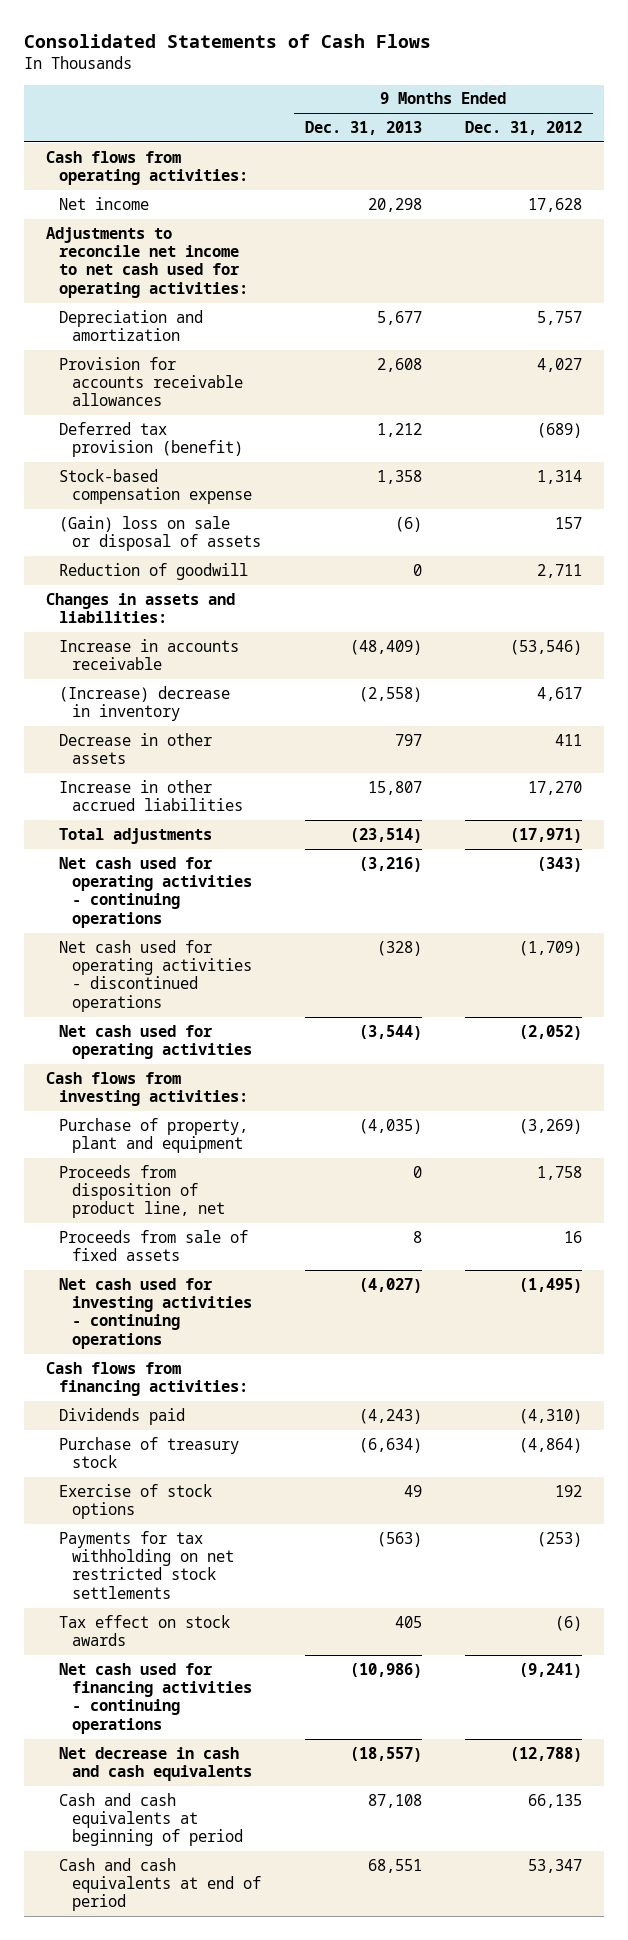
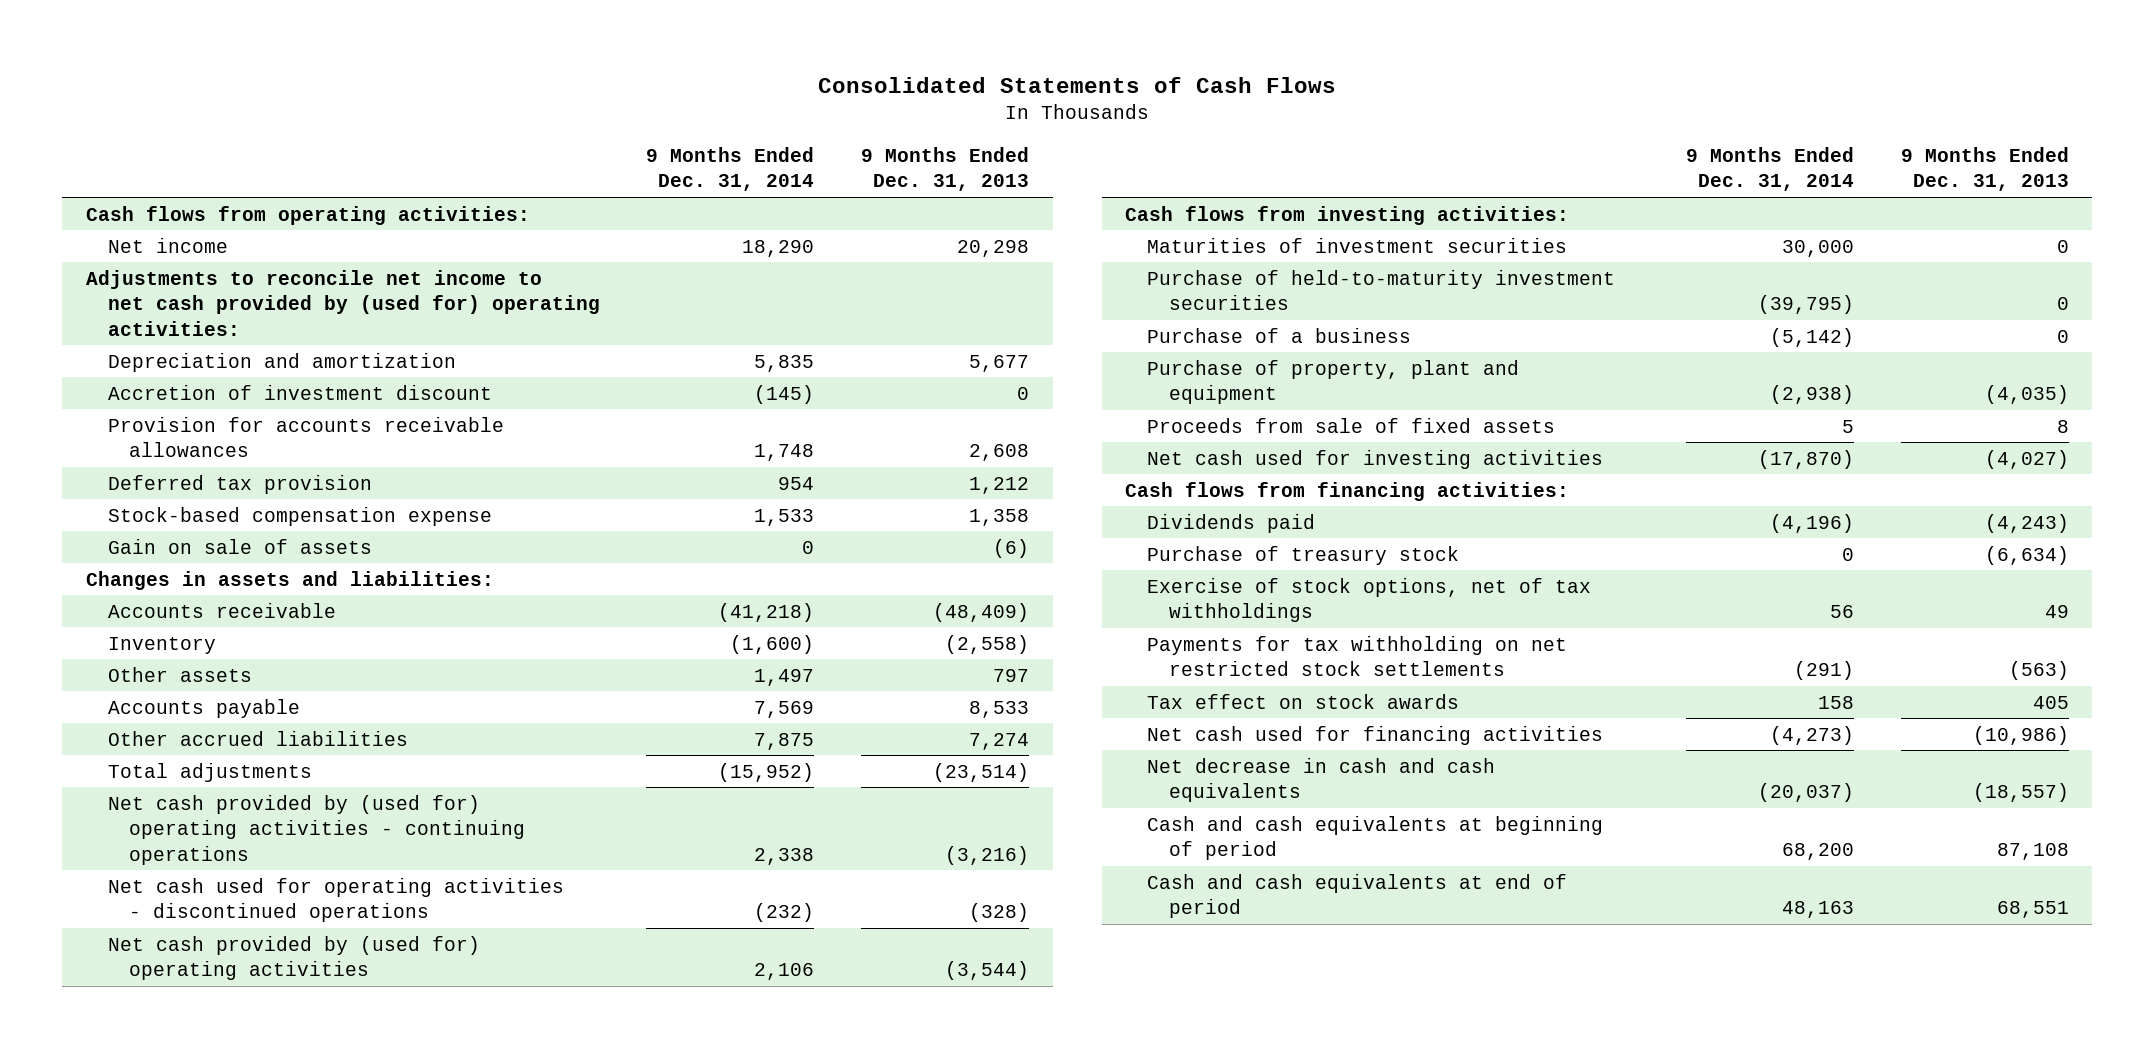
[465,120,583,135] Dec. 31, 2012 -> none
none -> [646,146,815,192] 9 Months Ended Dec. 31, 2014
[45,226,248,298] Adjustments to reconcile net income to net cash used for operating activities: -> [85,269,600,336] Adjustments to reconcile net income to net cash provided by (used for) operating activities:
none -> [107,384,492,400] Accretion of investment discount
[58,421,243,458] Deferred tax provision (benefit) -> [107,474,372,494] Deferred tax provision
[58,562,248,580] Reduction of goodwill -> none
[58,515,261,552] (Gain) loss on sale or disposal of assets -> [107,538,372,554] Gain on sale of assets
[58,638,239,671] Increase in accounts receivable -> [107,602,336,618] Accounts receivable
[58,685,230,722] (Increase) decrease in inventory -> [107,636,216,654] Inventory
[58,732,212,765] Decrease in other assets -> [107,666,252,682] Other assets
none -> [107,698,300,718] Accounts payable
[58,779,243,812] Increase in other accrued liabilities -> [107,730,408,746] Other accrued liabilities
[367,780,422,795] 15,807 -> [969,732,1030,750] 7,274
[58,856,252,928] Net cash used for operating activities - continuing operations -> [107,794,526,865] Net cash provided by (used for) operating activities - continuing operations
[58,1024,252,1060] Net cash used for operating activities -> [107,935,480,981] Net cash provided by (used for) operating activities
none -> [1147,237,1568,253] Maturities of investment securities
none -> [1147,269,1616,311] Purchase of held-to-maturity investment securities
none -> [1147,327,1412,343] Purchase of a business
[58,1164,225,1219] Proceeds from disposition of product line, net -> none
[58,1277,252,1349] Net cash used for investing activities - continuing operations -> [1147,449,1604,469] Net cash used for investing activities
[58,1483,212,1520] Exercise of stock options -> [1147,577,1592,623] Exercise of stock options, net of tax withholdings
[58,1662,252,1734] Net cash used for financing activities - continuing operations -> [1147,725,1604,745] Net cash used for financing activities

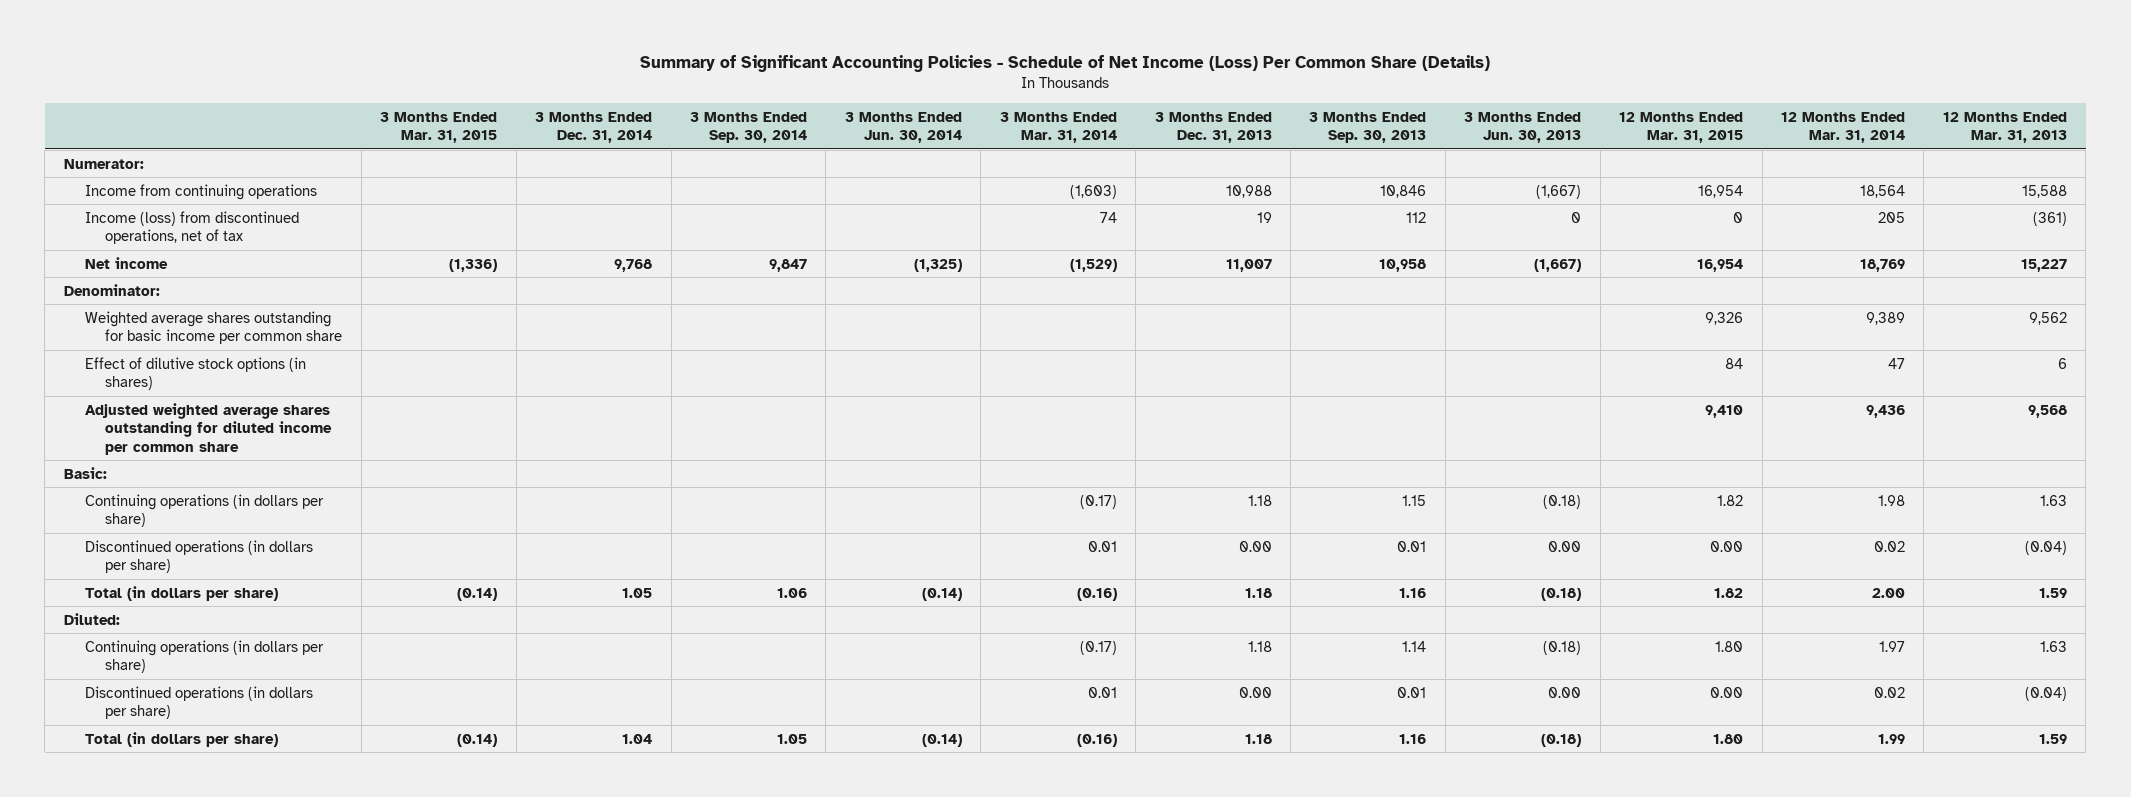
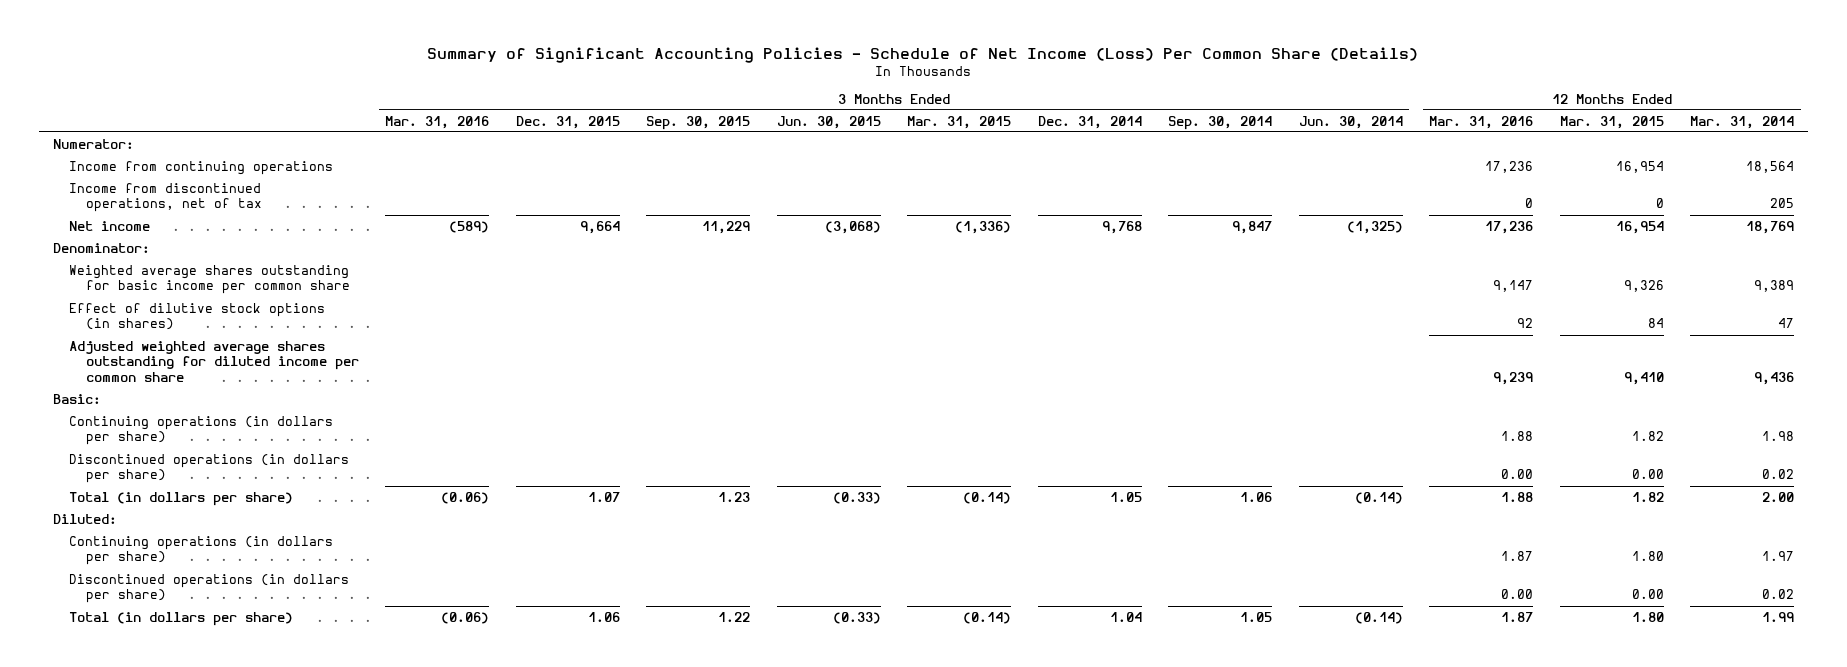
[999,111,1117,144] 3 Months Ended Mar. 31, 2014 -> none
[1154,111,1272,144] 3 Months Ended Dec. 31, 2013 -> none
[1309,111,1427,144] 3 Months Ended Sep. 30, 2013 -> none
[1464,111,1582,144] 3 Months Ended Jun. 30, 2013 -> none
[1942,111,2067,144] 12 Months Ended Mar. 31, 2013 -> none
none -> [385,115,490,129] Mar. 31, 2016
none -> [515,115,620,129] Dec. 31, 2015
none -> [646,115,751,130] Sep. 30, 2015
none -> [776,115,881,129] Jun. 30, 2015
none -> [1429,115,1534,129] Mar. 31, 2016
[84,210,299,245] Income (loss) from discontinued operations, net of tax -> [69,182,262,213] Income from discontinued operations, net of tax

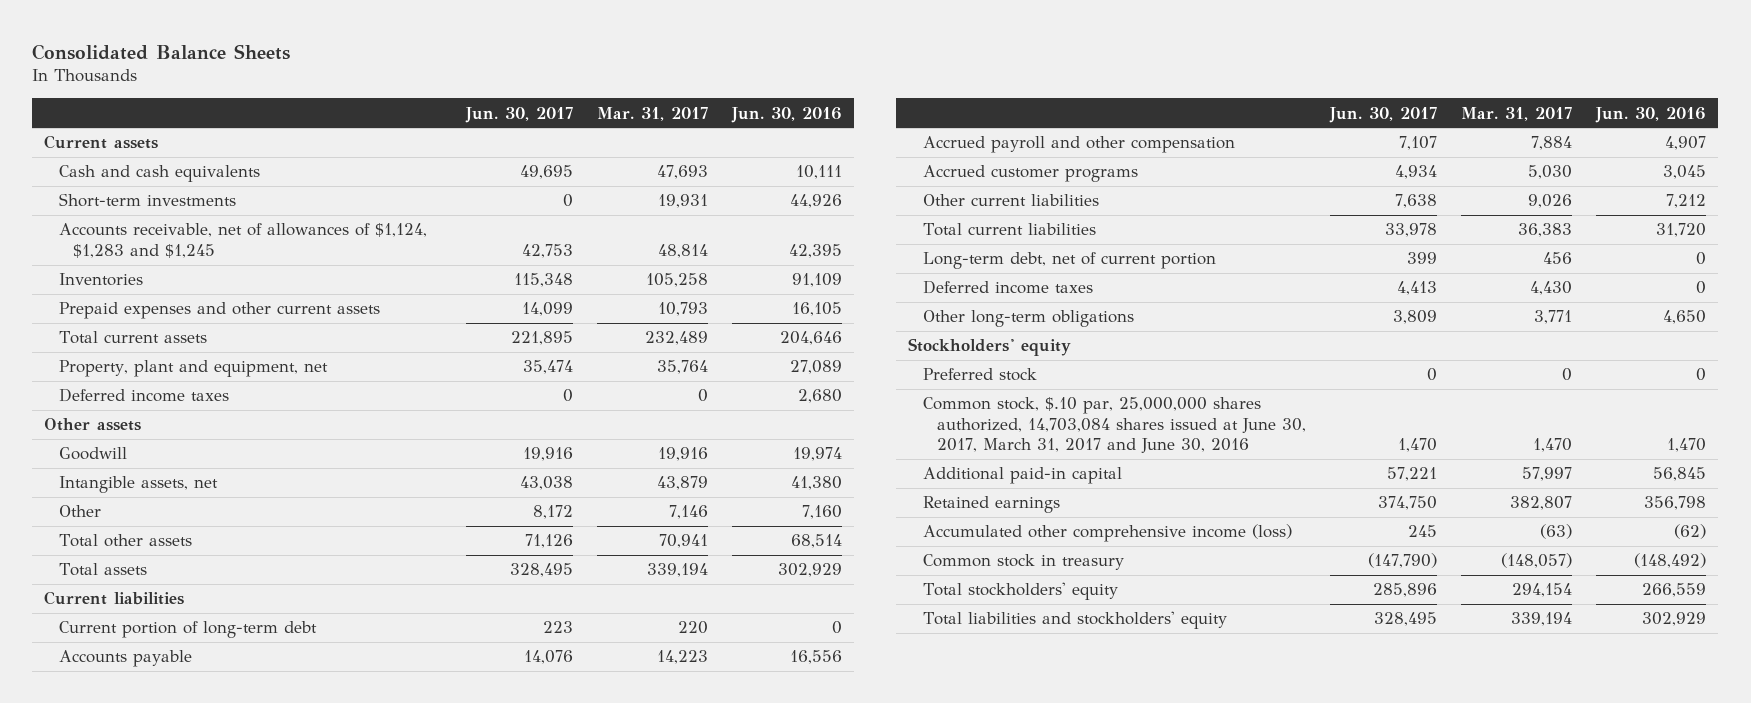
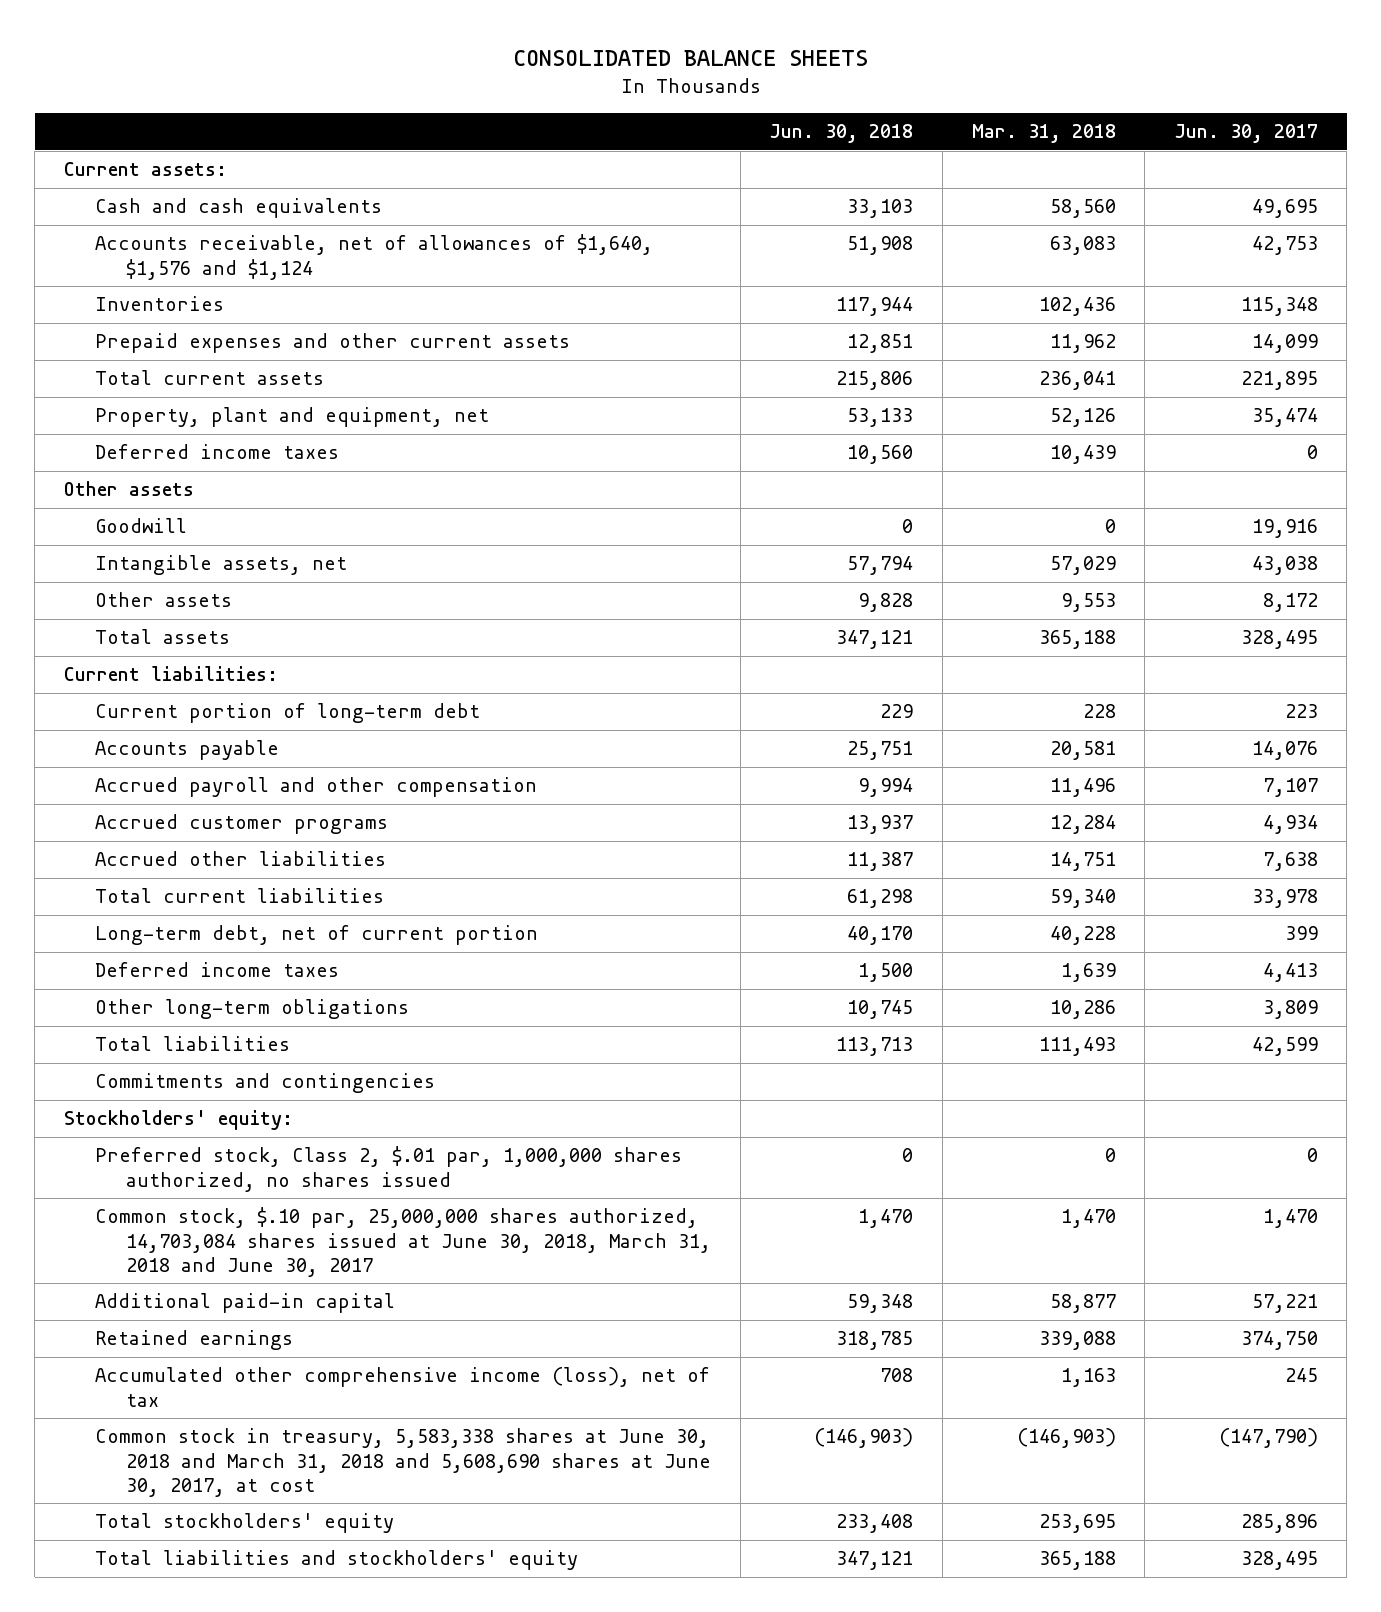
[32,43,291,60] Consolidated Balance Sheets -> [512,49,868,66] CONSOLIDATED BALANCE SHEETS
[597,106,709,121] Mar. 31, 2017 -> none
[731,106,843,123] Jun. 30, 2016 -> none
none -> [769,124,914,144] Jun. 30, 2018
none -> [971,124,1116,144] Mar. 31, 2018
[44,135,159,150] Current assets -> [63,162,227,177] Current assets:
[58,193,236,208] Short-term investments -> none
[58,223,427,258] Accounts receivable, net of allowances of $1,124, $1,283 and $1,245 -> [95,234,654,280] Accounts receivable, net of allowances of $1,640, $1,576 and $1,124
[58,534,192,548] Total other assets -> none
[58,505,101,518] Other -> [95,592,233,608] Other assets
[44,591,185,606] Current liabilities -> [63,666,278,682] Current liabilities:
[922,194,1099,207] Other current liabilities -> [95,851,387,867] Accrued other liabilities
none -> [95,1036,291,1052] Total liabilities
none -> [95,1073,436,1094] Commitments and contingencies
[908,338,1072,357] Stockholders' equity -> [63,1110,293,1131] Stockholders' equity:
[922,368,1037,382] Preferred stock -> [95,1146,683,1192] Preferred stock, Class 2, $.01 par, 1,000,000 shares authorized, no shares issued
[922,397,1307,453] Common stock, $.10 par, 25,000,000 shares authorized, 14,703,084 shares issued at June 30, 2017, March 31, 2017 and June 30, 2016 -> [95,1207,712,1277] Common stock, $.10 par, 25,000,000 shares authorized, 14,703,084 shares issued at June 30, 2018, March 31, 2018 and June 30, 2017
[922,524,1292,543] Accumulated other comprehensive income (loss) -> [95,1367,711,1407] Accumulated other comprehensive income (loss), net of tax
[922,554,1124,571] Common stock in treasury -> [95,1428,712,1497] Common stock in treasury, 5,583,338 shares at June 30, 2018 and March 31, 2018 and 5,608,690 shares at June 30, 2017, at cost

